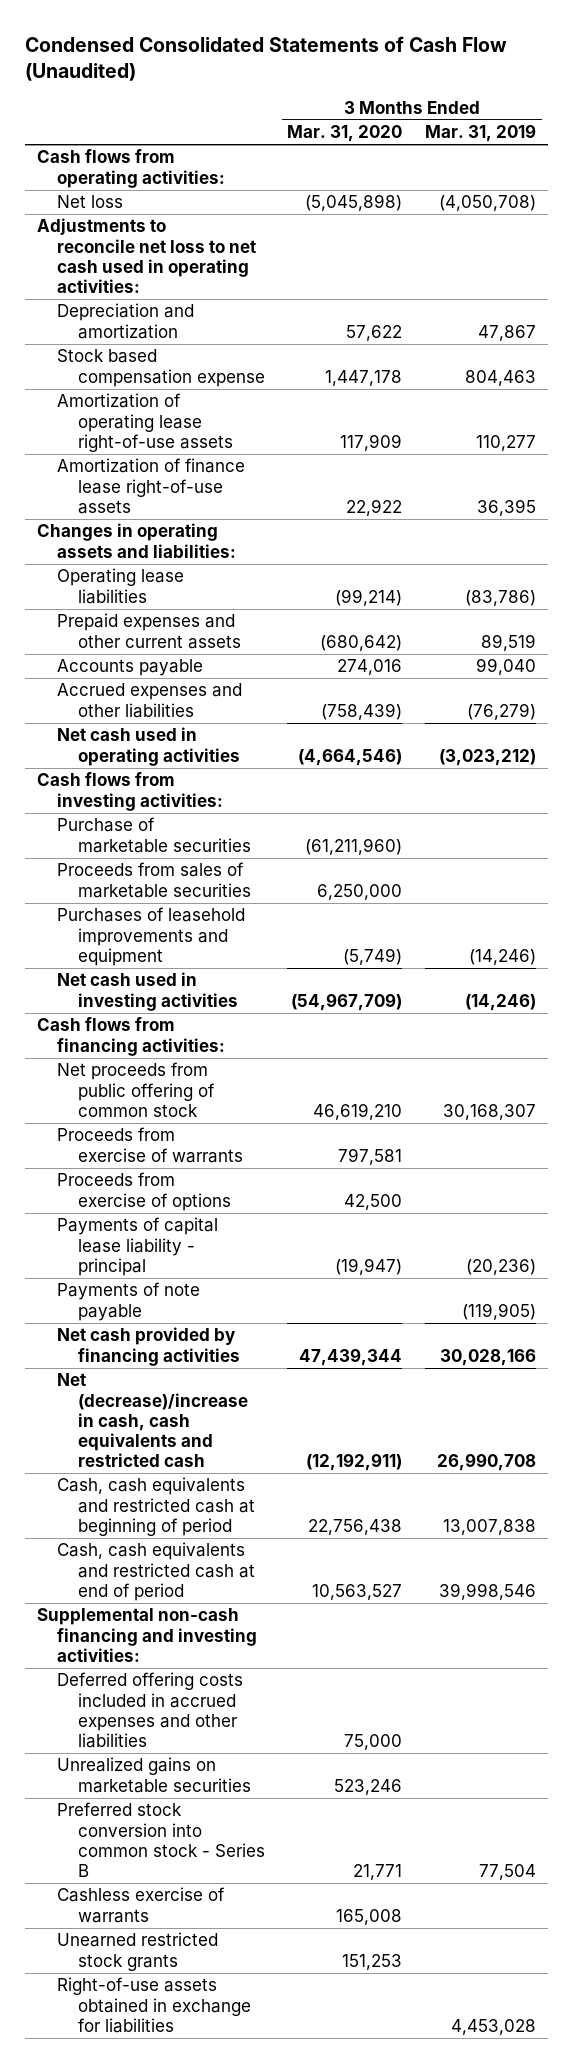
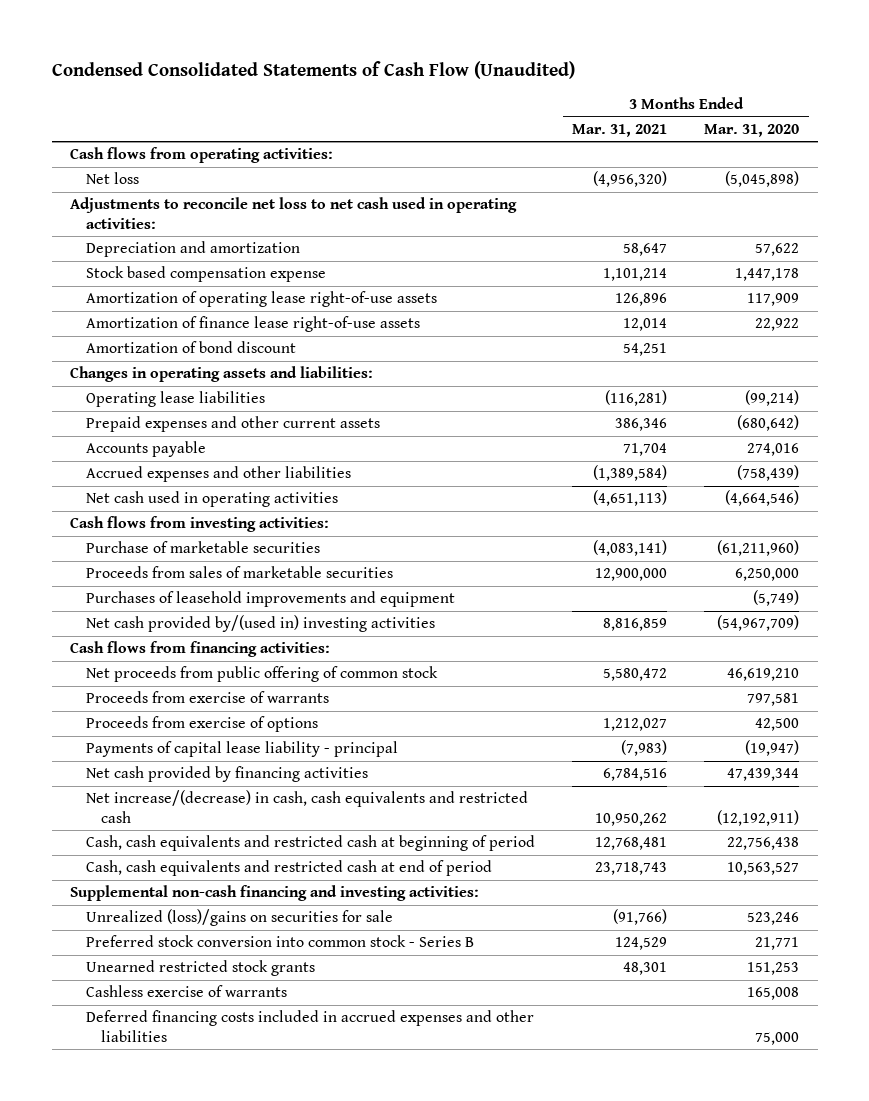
[425,124,537,143] Mar. 31, 2019 -> none
none -> [571,124,667,138] Mar. 31, 2021
none -> [85,341,296,354] Amortization of bond discount
[57,972,238,1011] Net cash used in investing activities -> [85,615,435,633] Net cash provided by/(used in) investing activities
[57,1282,201,1321] Payments of note payable -> none
[57,1373,248,1468] Net (decrease)/increase in cash, cash equivalents and restricted cash -> [85,790,528,823] Net increase/(decrease) in cash, cash equivalents and restricted cash
[57,1672,244,1749] Deferred offering costs included in accrued expenses and other liabilities -> none
[57,1757,251,1793] Unrealized gains on marketable securities -> [85,909,393,927] Unrealized (loss)/gains on securities for sale
[57,1977,251,2033] Right-of-use assets obtained in exchange for liabilities -> none
[57,1887,226,1923] Cashless exercise of warrants -> [85,985,287,998] Cashless exercise of warrants
none -> [85,1010,534,1042] Deferred financing costs included in accrued expenses and other liabilities

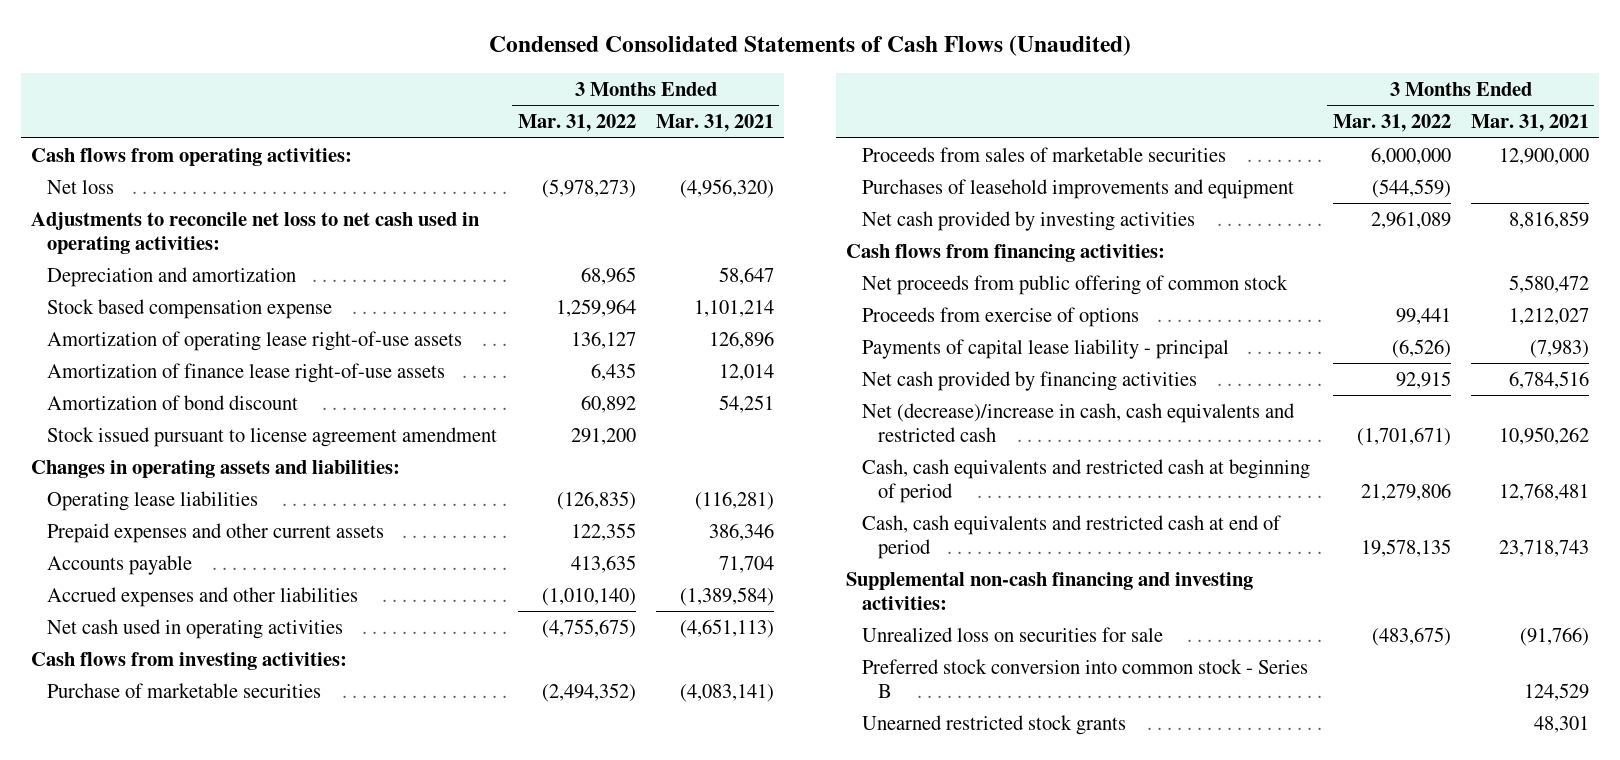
[51,61,575,80] Condensed Consolidated Statements of Cash Flow (Unaudited) -> [488,35,1131,57] Condensed Consolidated Statements of Cash Flows (Unaudited)
[704,124,800,138] Mar. 31, 2020 -> none
none -> [517,114,636,133] Mar. 31, 2022
none -> [47,426,498,447] Stock issued pursuant to license agreement amendment
[85,615,435,633] Net cash provided by/(used in) investing activities -> [862,210,1196,231] Net cash provided by investing activities
[85,691,329,704] Proceeds from exercise of warrants -> none
[85,790,528,823] Net increase/(decrease) in cash, cash equivalents and restricted cash -> [862,402,1296,442] Net (decrease)/increase in cash, cash equivalents and restricted cash
[85,909,393,927] Unrealized (loss)/gains on securities for sale -> [862,626,1164,642] Unrealized loss on securities for sale
[85,985,287,998] Cashless exercise of warrants -> none
[85,1010,534,1042] Deferred financing costs included in accrued expenses and other liabilities -> none

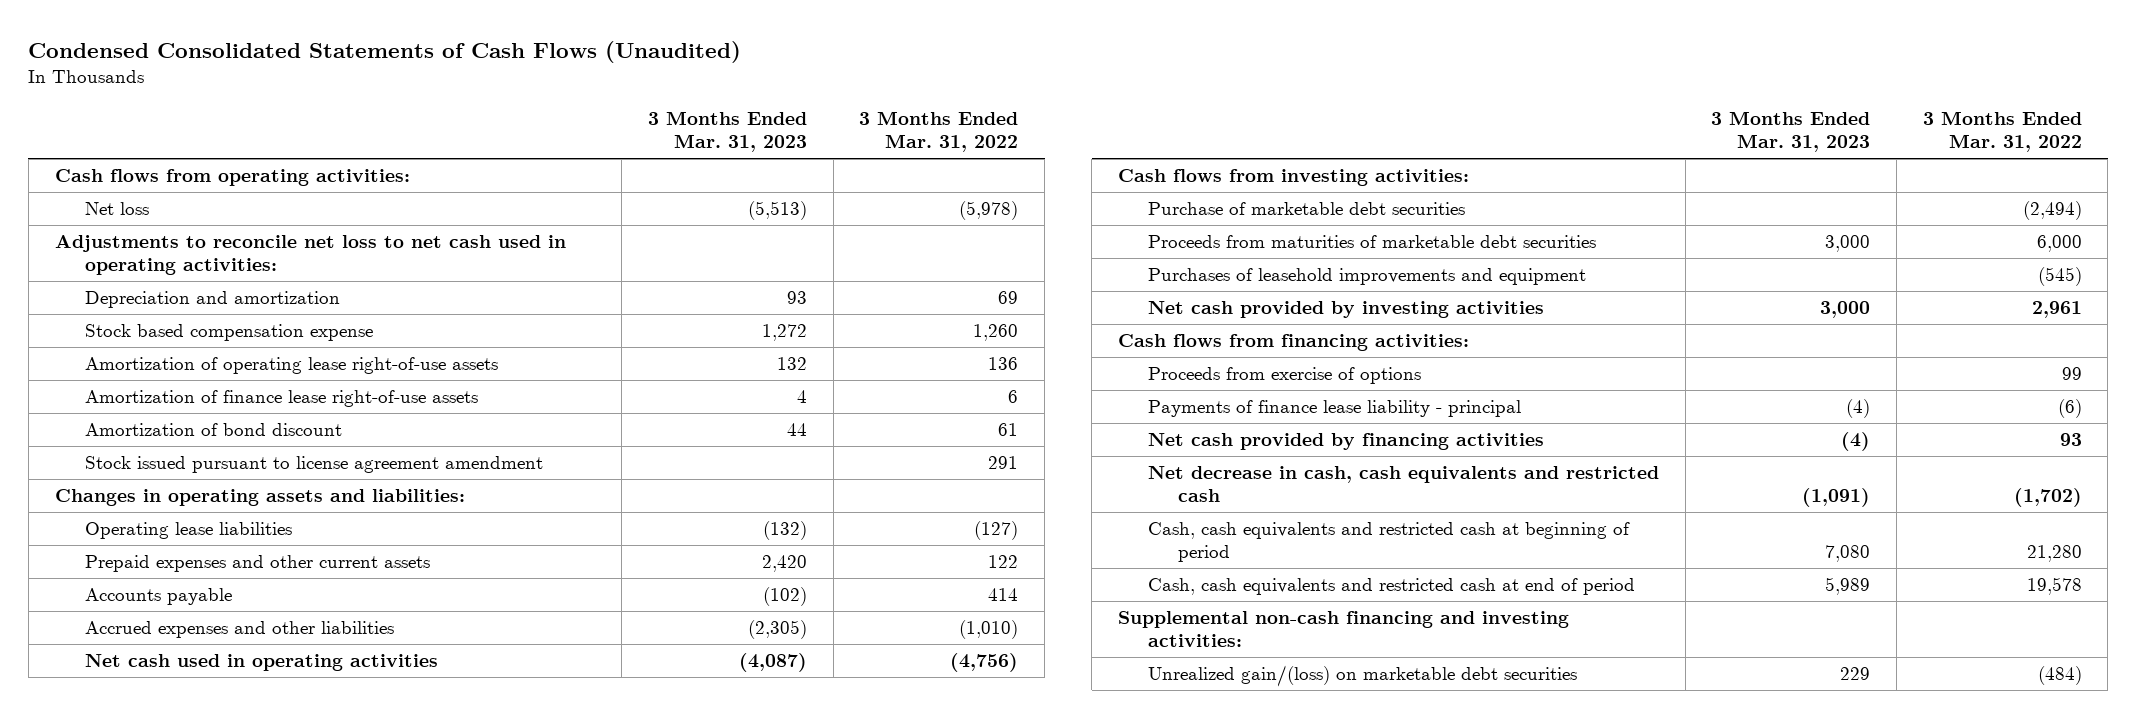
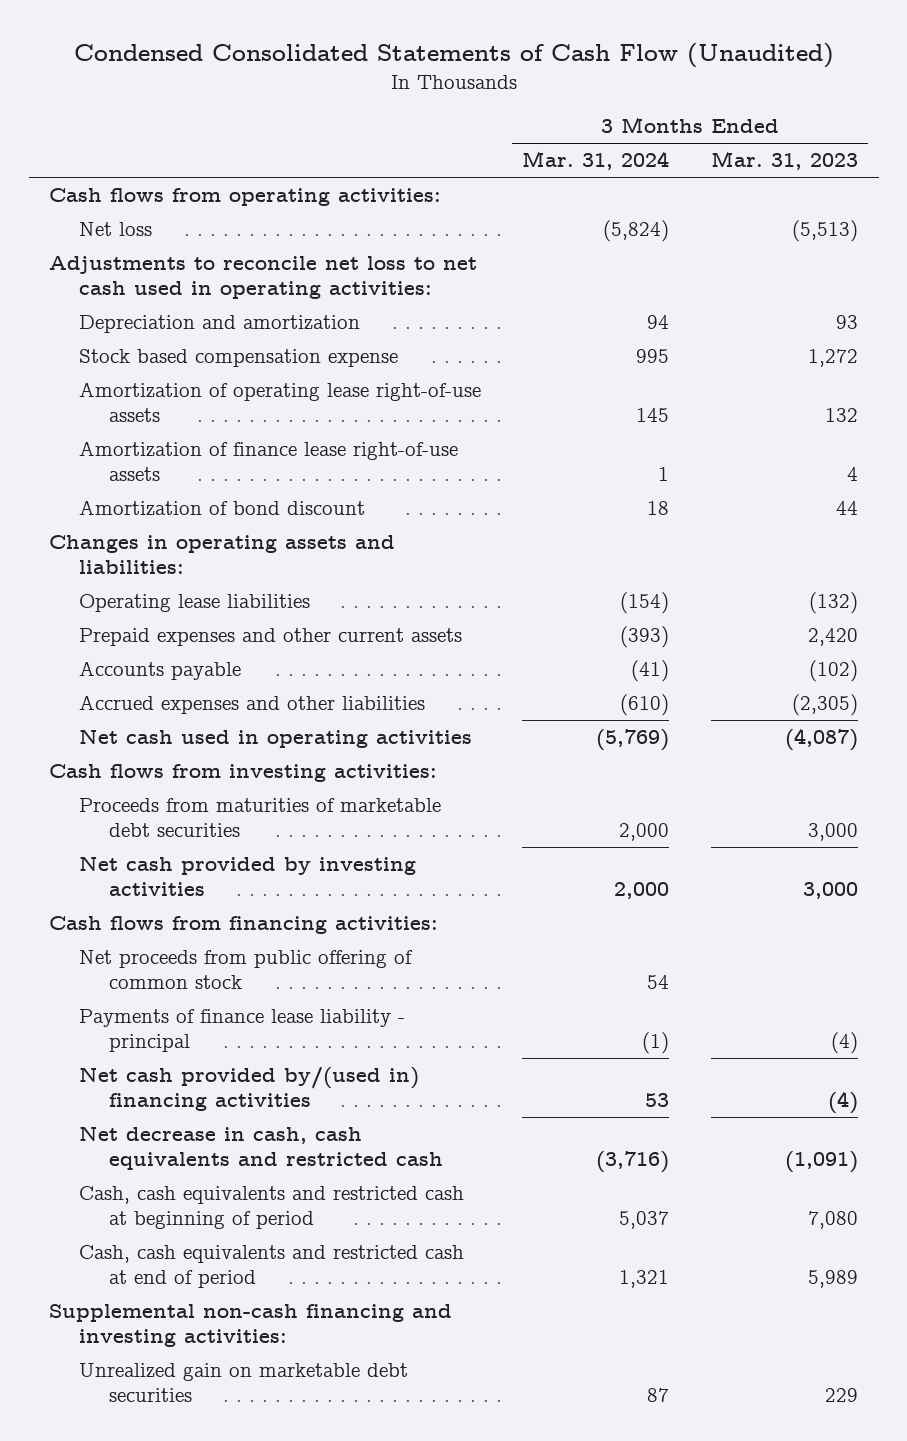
[28,40,742,63] Condensed Consolidated Statements of Cash Flows (Unaudited) -> [73,42,834,68] Condensed Consolidated Statements of Cash Flow (Unaudited)
[859,110,1019,153] 3 Months Ended Mar. 31, 2022 -> none
none -> [522,151,670,171] Mar. 31, 2024
[84,455,543,473] Stock issued pursuant to license agreement amendment -> none
[1147,201,1465,215] Purchase of marketable debt securities -> none
[1147,267,1586,285] Purchases of leasehold improvements and equipment -> none
[1147,366,1421,384] Proceeds from exercise of options -> none
none -> [79,950,414,990] Net proceeds from public offering of common stock
[1147,432,1544,450] Net cash provided by financing activities -> [79,1067,420,1112] Net cash provided by/(used in) financing activities
[1147,664,1577,687] Unrealized gain/(loss) on marketable debt securities -> [79,1363,409,1403] Unrealized gain on marketable debt securities

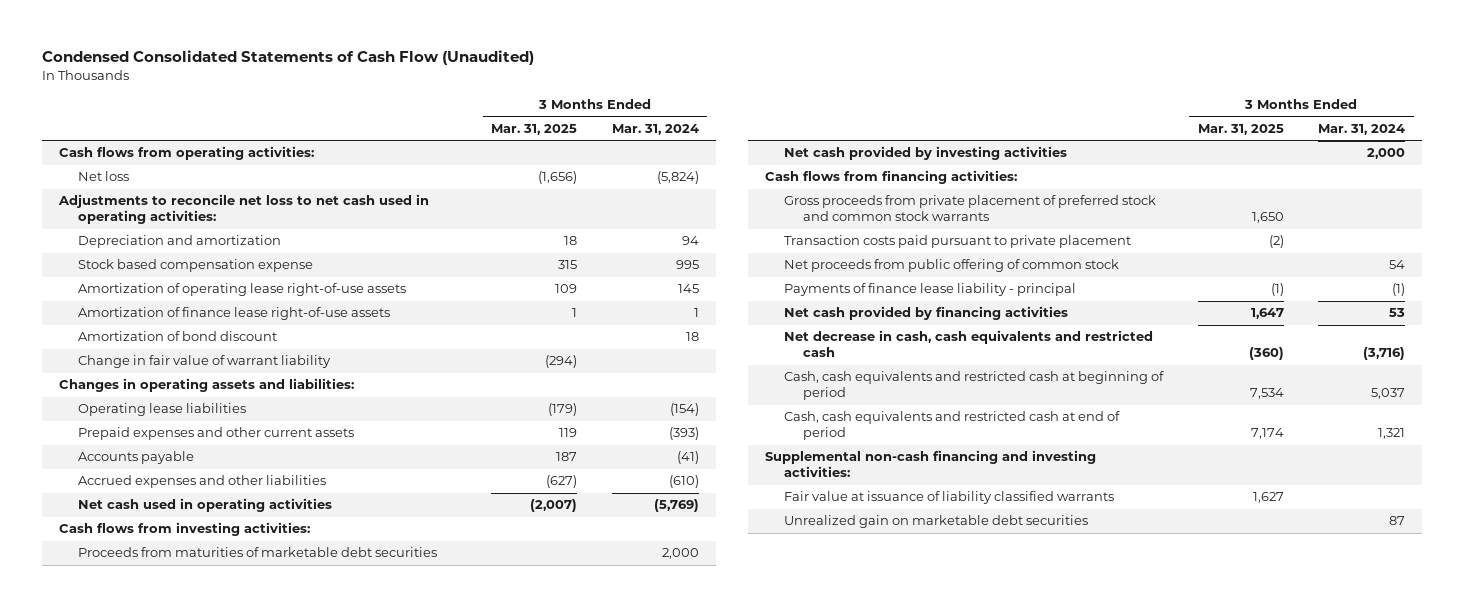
[710,151,858,171] Mar. 31, 2023 -> none
none -> [491,123,578,135] Mar. 31, 2025
none -> [78,355,332,369] Change in fair value of warrant liability
none -> [784,195,1157,222] Gross proceeds from private placement of preferred stock and common stock warrants
none -> [784,235,1132,249] Transaction costs paid pursuant to private placement
[79,1067,420,1112] Net cash provided by/(used in) financing activities -> [784,306,1069,321] Net cash provided by financing activities
none -> [784,491,1115,505] Fair value at issuance of liability classified warrants

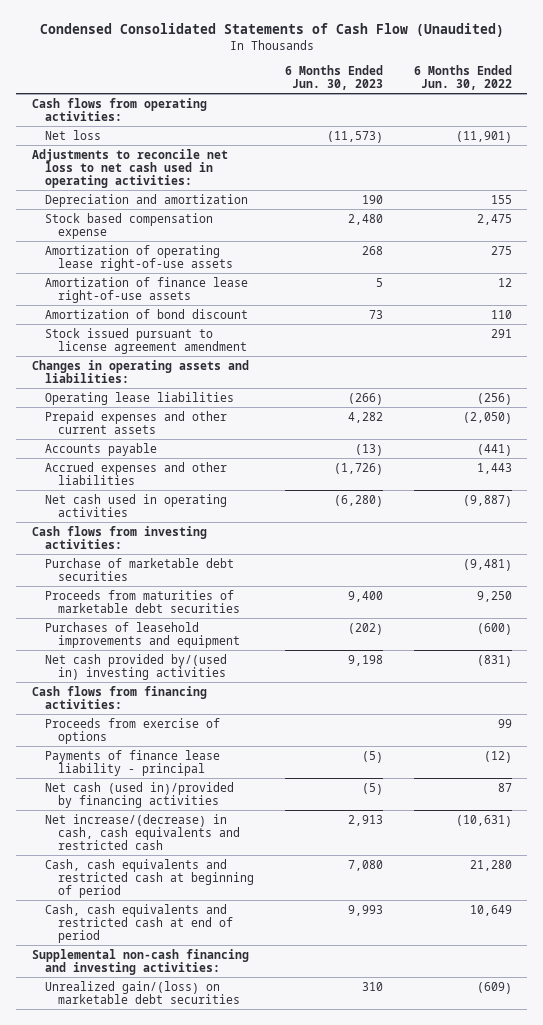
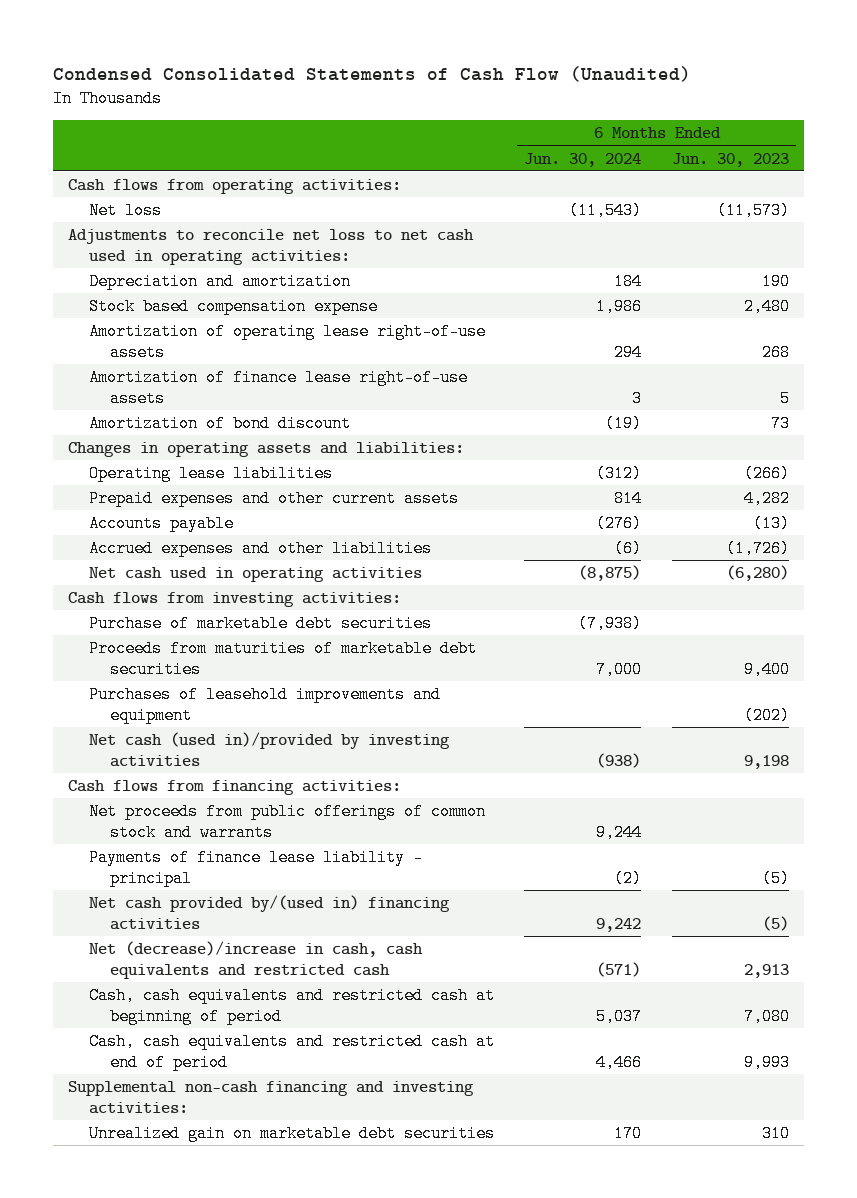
[413,64,512,90] 6 Months Ended Jun. 30, 2022 -> none
none -> [524,152,642,167] Jun. 30, 2024
[44,327,248,354] Stock issued pursuant to license agreement amendment -> none
[44,653,227,680] Net cash provided by/(used in) investing activities -> [88,731,450,768] Net cash (used in)/provided by investing activities
[44,717,220,744] Proceeds from exercise of options -> none
none -> [88,802,486,842] Net proceeds from public offerings of common stock and warrants
[44,781,234,808] Net cash (used in)/provided by financing activities -> [88,894,450,931] Net cash provided by/(used in) financing activities
[44,813,241,851] Net increase/(decrease) in cash, cash equivalents and restricted cash -> [88,940,423,980] Net (decrease)/increase in cash, cash equivalents and restricted cash
[44,980,241,1004] Unrealized gain/(loss) on marketable debt securities -> [88,1124,495,1142] Unrealized gain on marketable debt securities

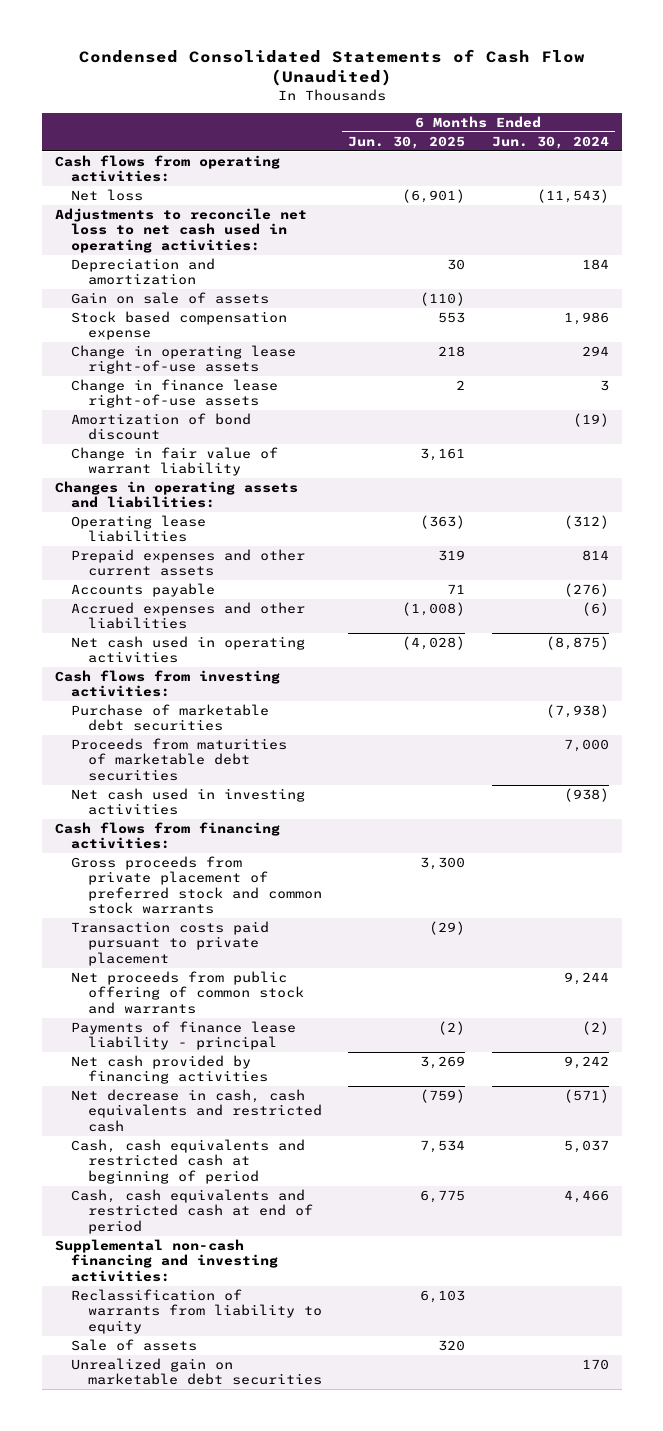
[671,152,789,167] Jun. 30, 2023 -> none
none -> [348,136,466,150] Jun. 30, 2025
none -> [71,292,270,305] Gain on sale of assets
[88,322,486,362] Amortization of operating lease right-of-use assets -> [71,345,297,375] Change in operating lease right-of-use assets
[88,368,468,408] Amortization of finance lease right-of-use assets -> [71,379,279,409] Change in finance lease right-of-use assets
none -> [71,447,279,477] Change in fair value of warrant liability
[88,685,441,725] Purchases of leasehold improvements and equipment -> none
[88,731,450,768] Net cash (used in)/provided by investing activities -> [71,788,306,816] Net cash used in investing activities
none -> [71,856,322,915] Gross proceeds from private placement of preferred stock and common stock warrants
none -> [71,921,270,966] Transaction costs paid pursuant to private placement
[88,802,486,842] Net proceeds from public offerings of common stock and warrants -> [71,971,304,1014] Net proceeds from public offering of common stock and warrants
[88,894,450,931] Net cash provided by/(used in) financing activities -> [71,1055,268,1085] Net cash provided by financing activities
[88,940,423,980] Net (decrease)/increase in cash, cash equivalents and restricted cash -> [71,1089,322,1132] Net decrease in cash, cash equivalents and restricted cash
none -> [71,1289,322,1334] Reclassification of warrants from liability to equity
none -> [71,1339,198,1352] Sale of assets

